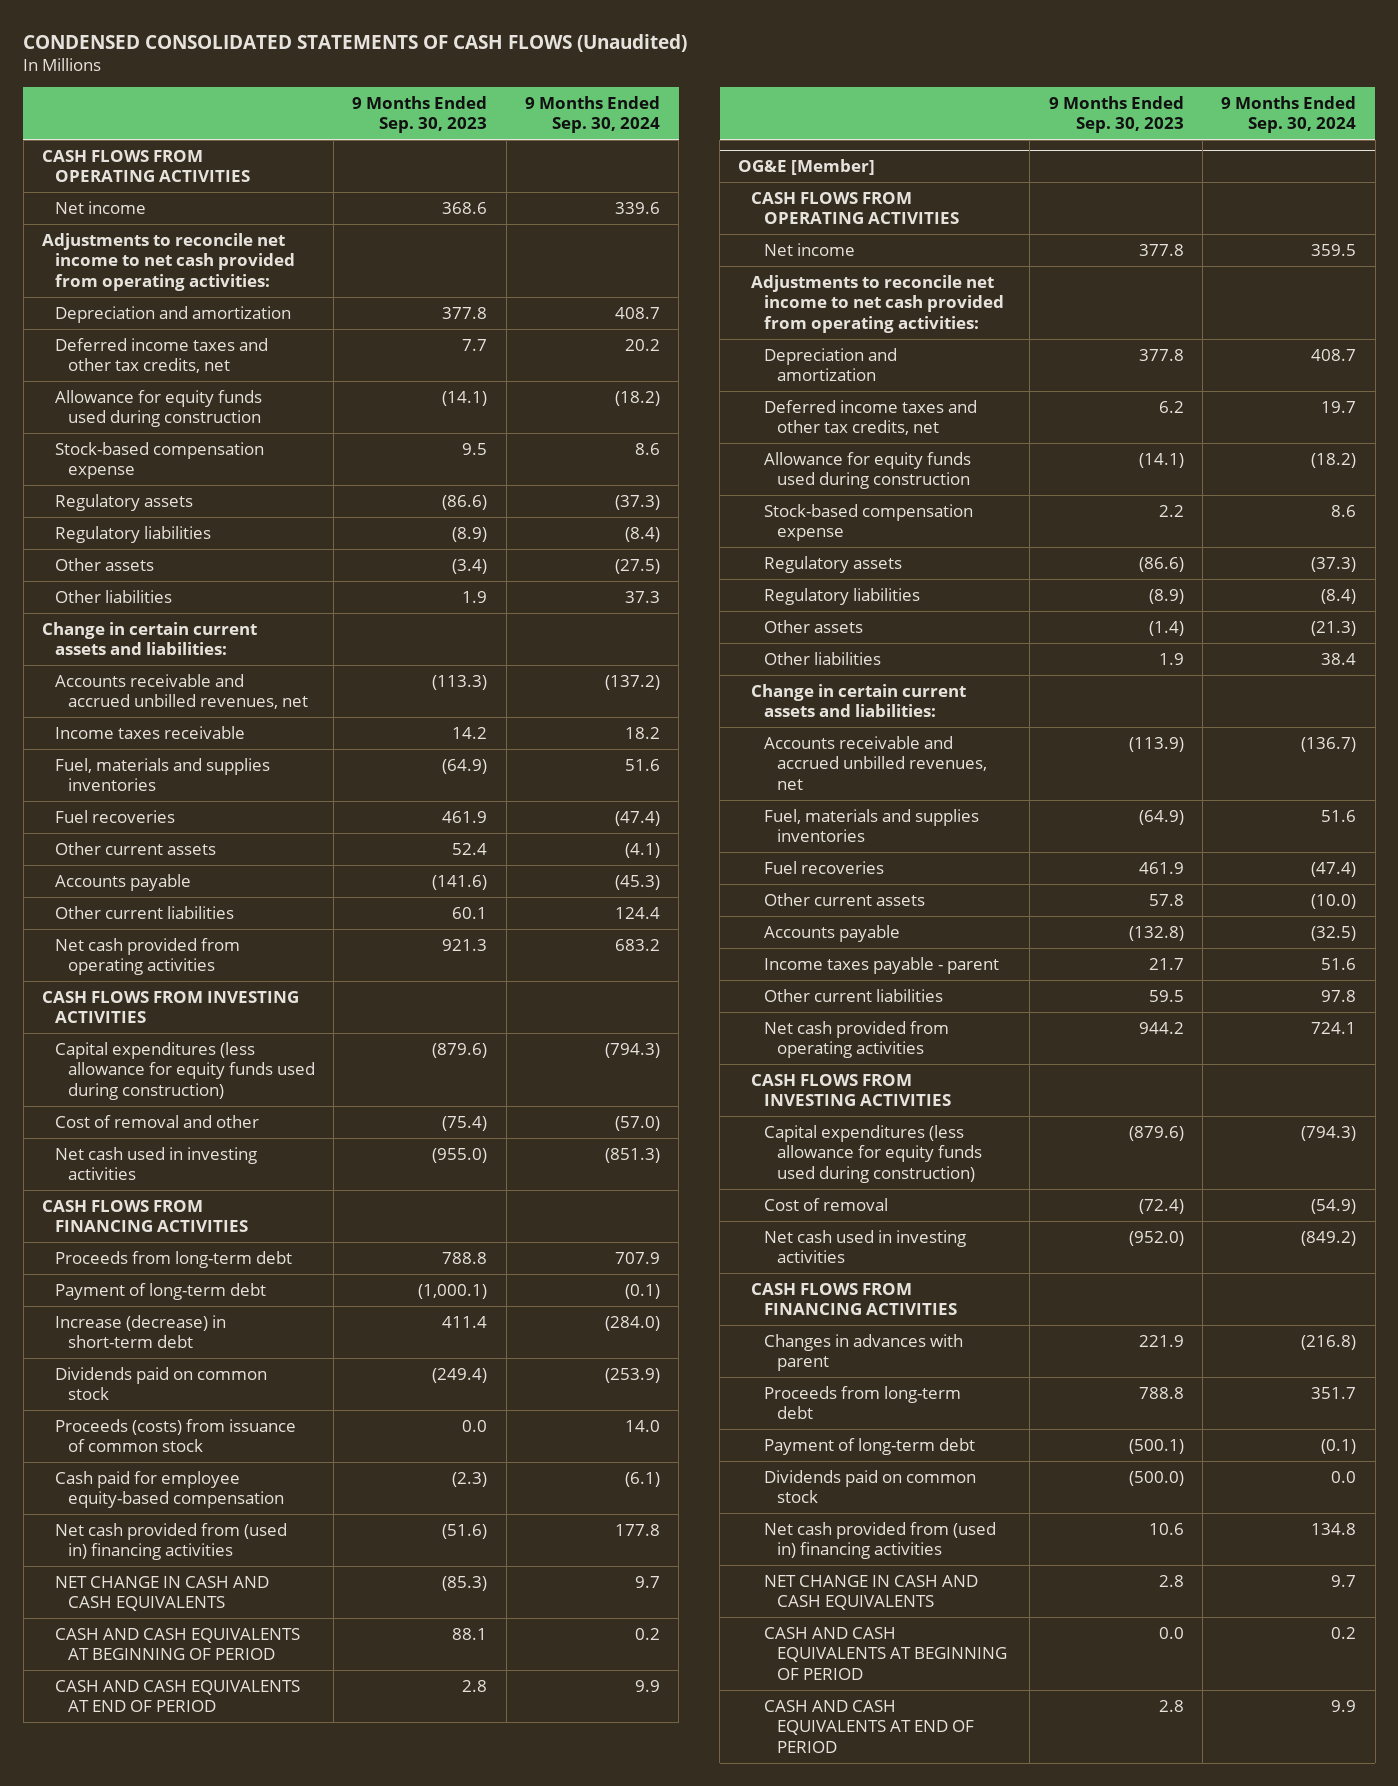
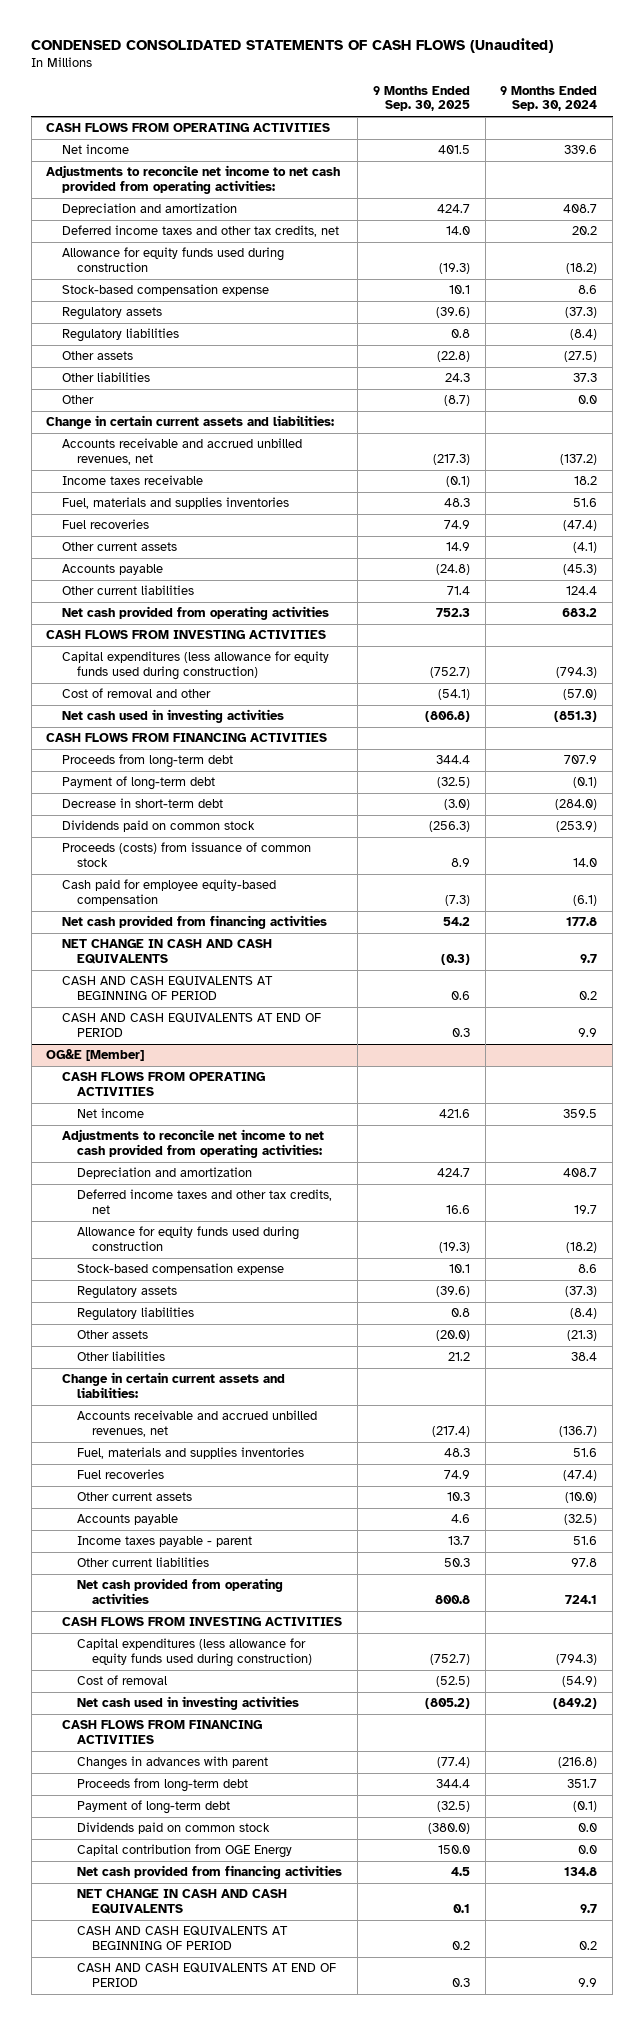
[352,95,488,134] 9 Months Ended Sep. 30, 2023 -> none
none -> [372,85,470,112] 9 Months Ended Sep. 30, 2025
none -> [61,395,94,405] Other
[54,1314,226,1349] Increase (decrease) in short-term debt -> [61,798,223,809] Decrease in short-term debt
[54,1522,287,1561] Net cash provided from (used in) financing activities -> [61,915,327,930] Net cash provided from financing activities
none -> [77,1844,293,1859] Capital contribution from OGE Energy
[763,1521,996,1560] Net cash provided from (used in) financing activities -> [77,1865,343,1880] Net cash provided from financing activities

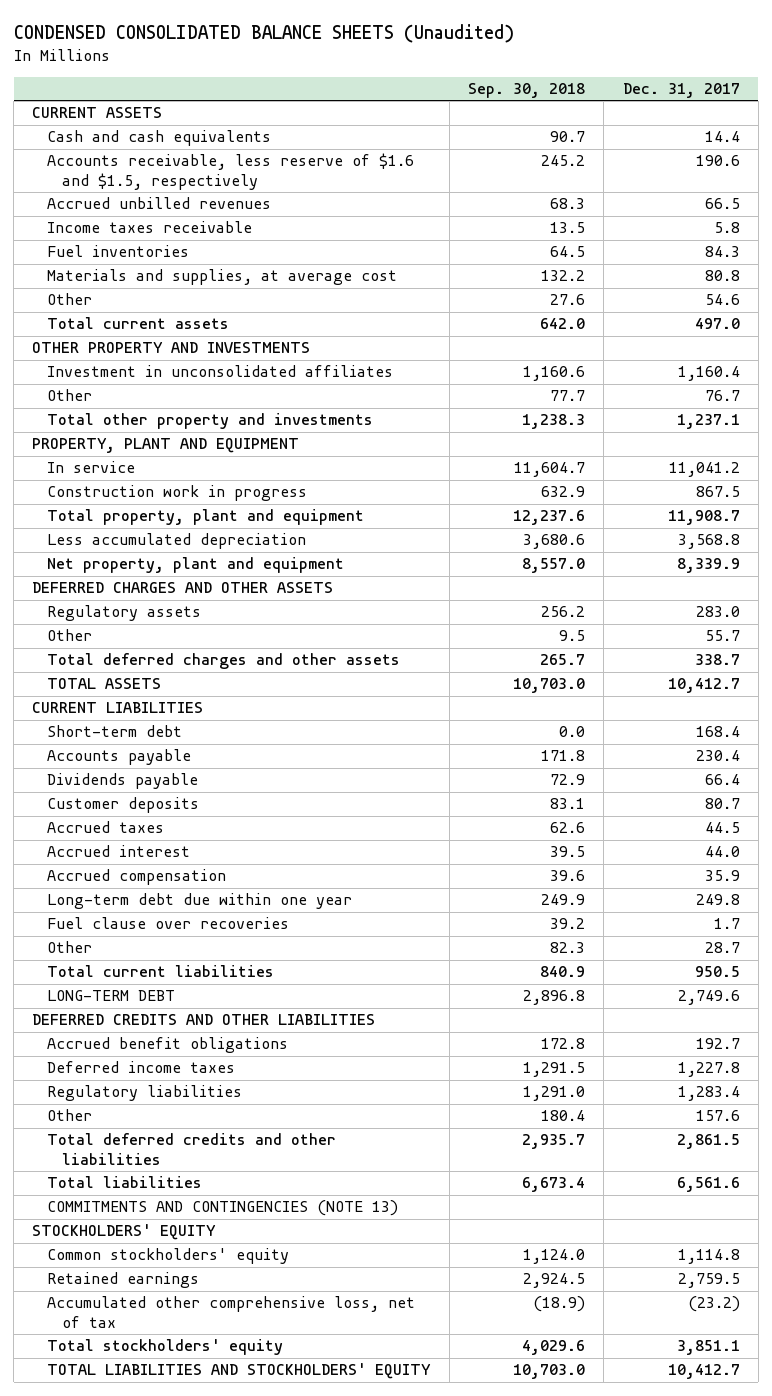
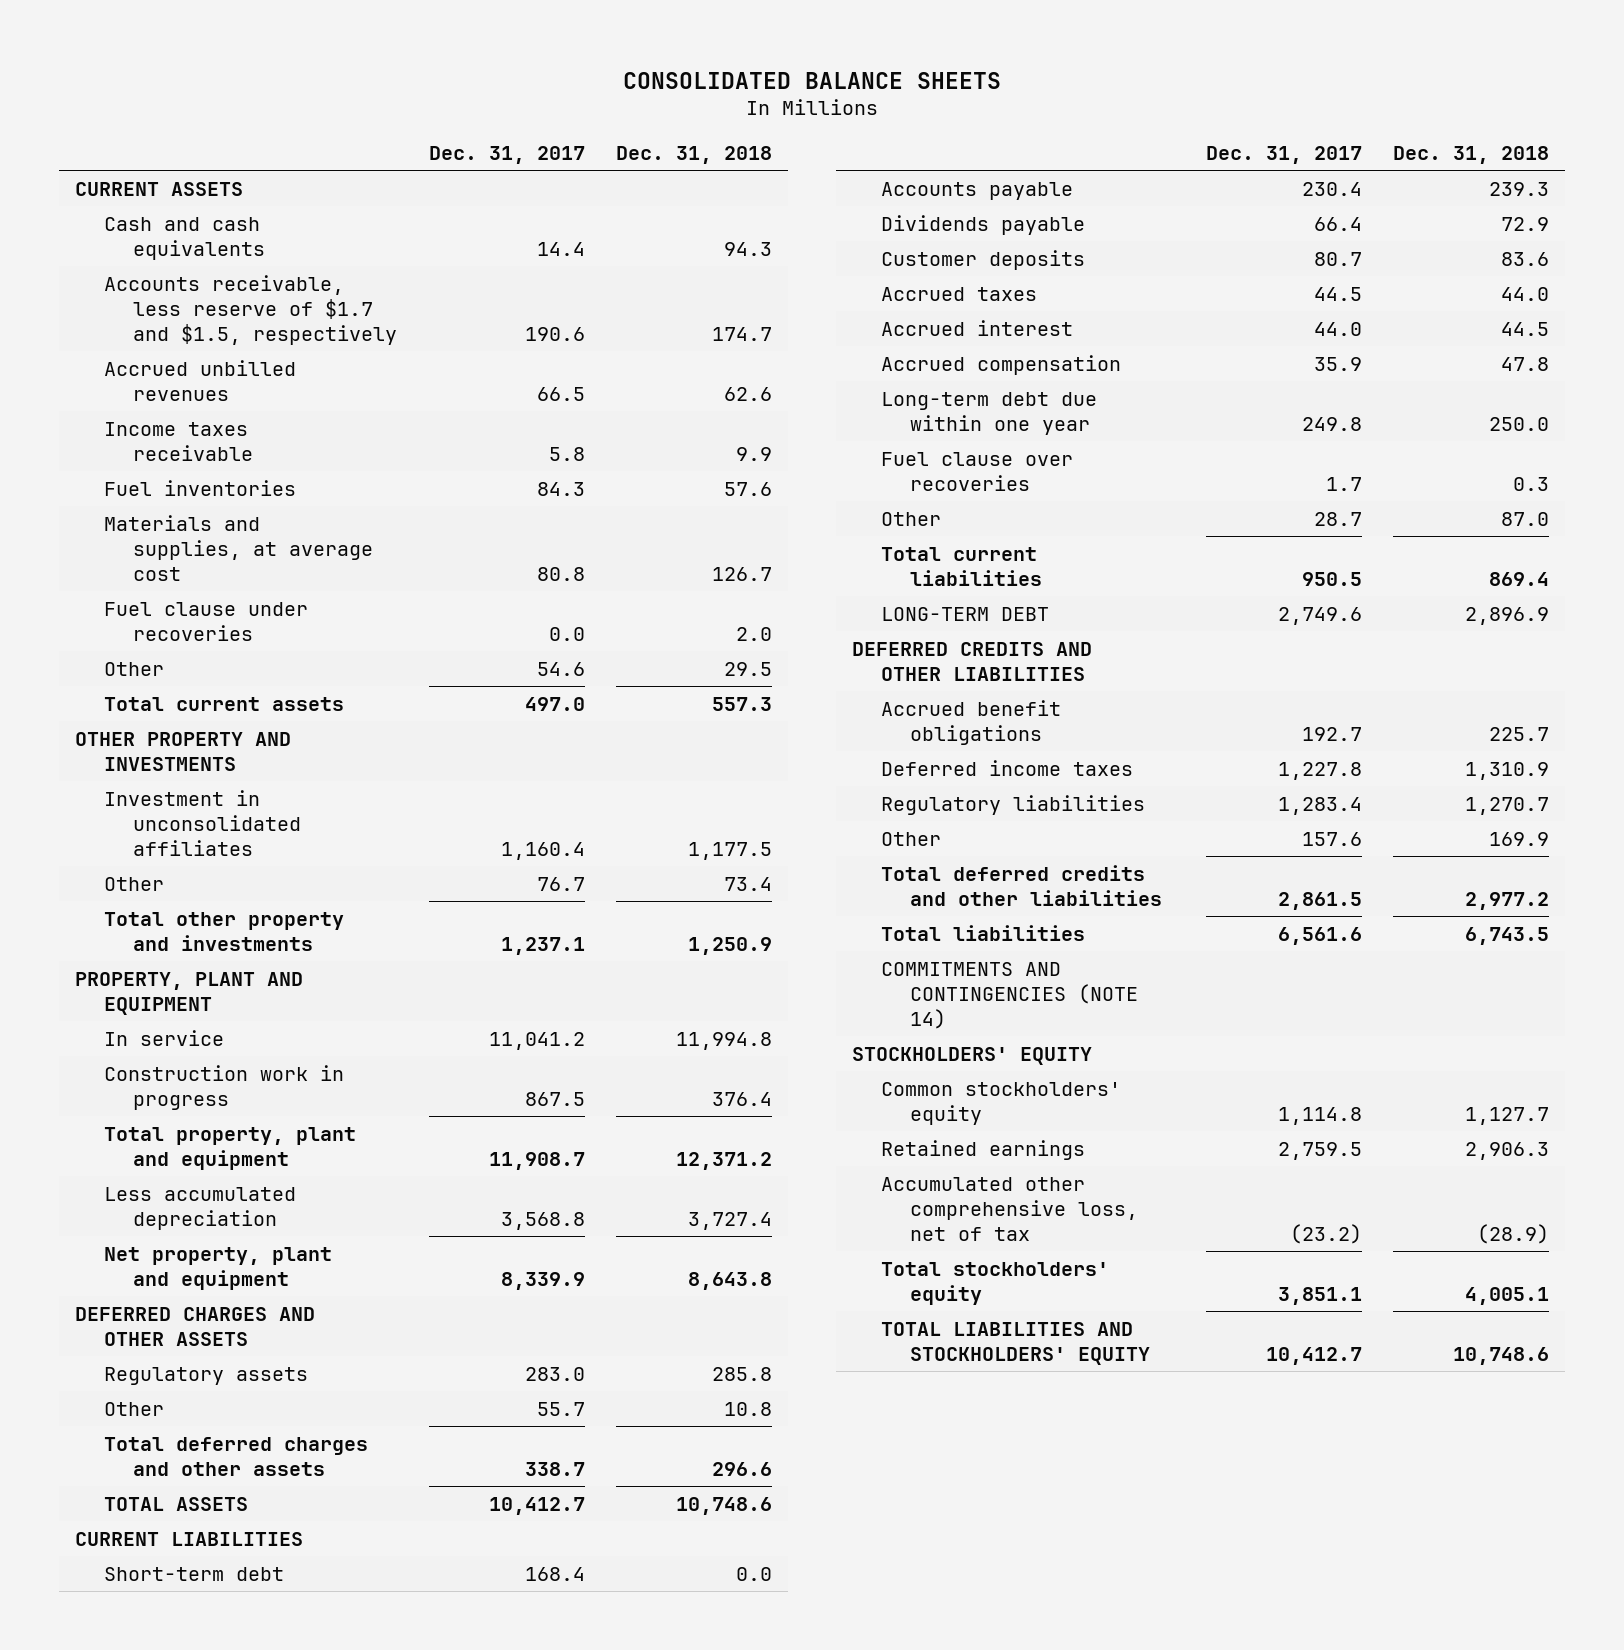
[13,23,514,43] CONDENSED CONSOLIDATED BALANCE SHEETS (Unaudited) -> [623,72,1002,90] CONSOLIDATED BALANCE SHEETS
[467,83,585,99] Sep. 30, 2018 -> none
none -> [616,145,773,164] Dec. 31, 2018
[47,153,415,190] Accounts receivable, less reserve of $1.6 and $1.5, respectively -> [103,274,398,345] Accounts receivable, less reserve of $1.7 and $1.5, respectively
none -> [103,601,308,641] Fuel clause under recoveries
[47,1200,399,1217] COMMITMENTS AND CONTINGENCIES (NOTE 13) -> [881,961,1139,1029] COMMITMENTS AND CONTINGENCIES (NOTE 14)

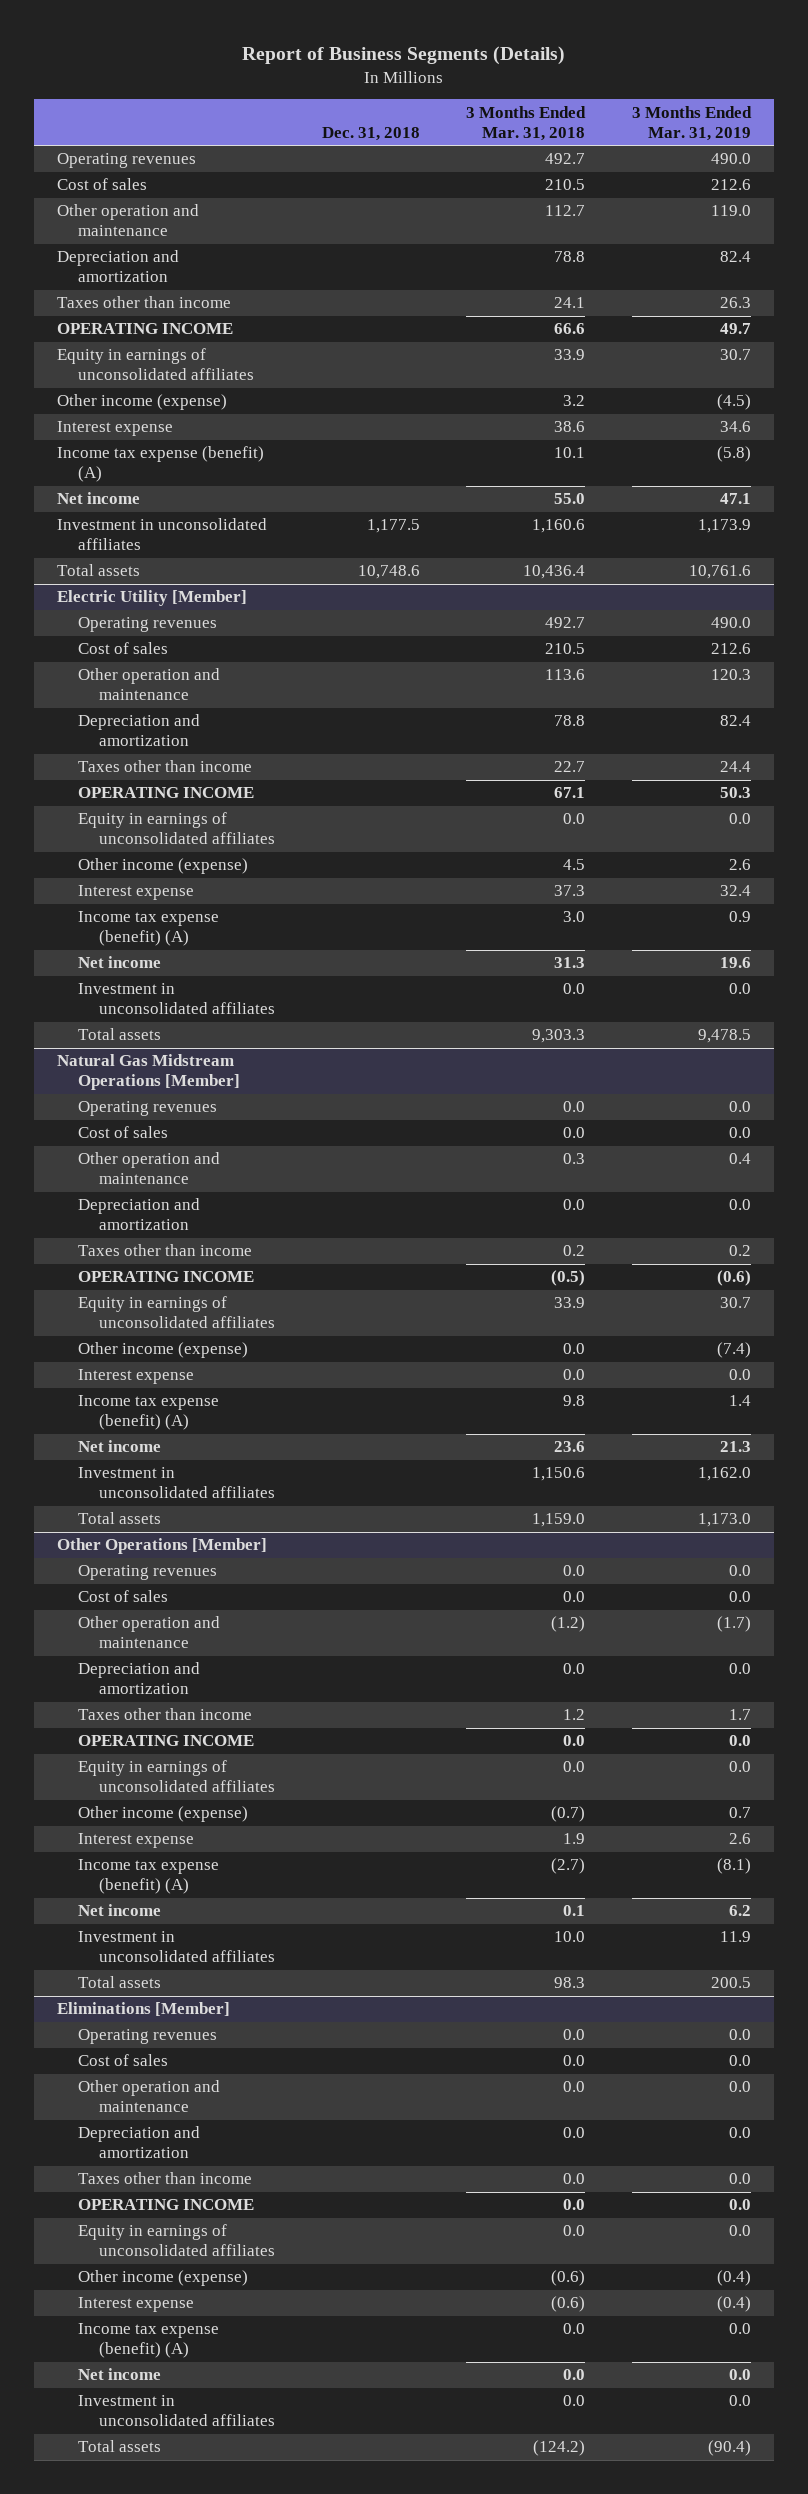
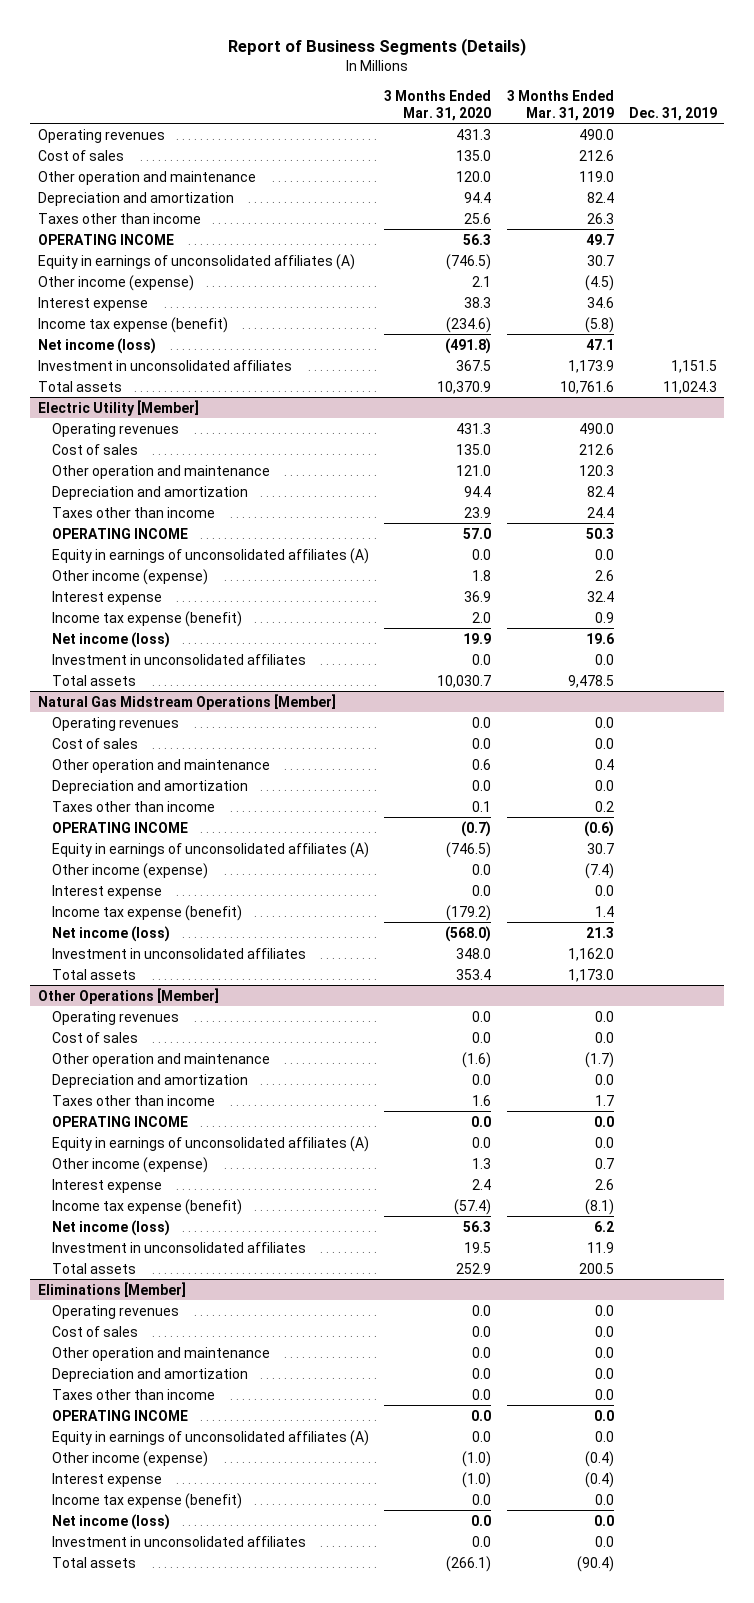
[321,126,420,141] Dec. 31, 2018 -> none
[466,105,587,141] 3 Months Ended Mar. 31, 2018 -> none
none -> [384,90,492,121] 3 Months Ended Mar. 31, 2020
none -> [628,106,717,121] Dec. 31, 2019
[57,348,255,381] Equity in earnings of unconsolidated affiliates -> [37,253,355,270] Equity in earnings of unconsolidated affiliates (A)
[57,446,265,483] Income tax expense (benefit) (A) -> [37,316,228,333] Income tax expense (benefit)
[57,492,141,505] Net income -> [37,337,156,354] Net income (loss)
[78,812,276,845] Equity in earnings of unconsolidated affiliates -> [52,547,370,564] Equity in earnings of unconsolidated affiliates (A)
[78,911,220,947] Income tax expense (benefit) (A) -> [52,610,243,627] Income tax expense (benefit)
[78,956,162,969] Net income -> [52,631,171,648] Net income (loss)
[78,1296,276,1329] Equity in earnings of unconsolidated affiliates -> [52,841,370,858] Equity in earnings of unconsolidated affiliates (A)
[78,1395,220,1431] Income tax expense (benefit) (A) -> [52,904,243,921] Income tax expense (benefit)
[78,1440,162,1453] Net income -> [52,925,171,942] Net income (loss)
[78,1760,276,1793] Equity in earnings of unconsolidated affiliates -> [52,1135,370,1152] Equity in earnings of unconsolidated affiliates (A)
[78,1859,220,1895] Income tax expense (benefit) (A) -> [52,1198,243,1215] Income tax expense (benefit)
[78,1904,162,1917] Net income -> [52,1219,171,1236] Net income (loss)
[78,2224,276,2257] Equity in earnings of unconsolidated affiliates -> [52,1429,370,1446] Equity in earnings of unconsolidated affiliates (A)
[78,2323,220,2359] Income tax expense (benefit) (A) -> [52,1492,243,1509] Income tax expense (benefit)
[78,2368,162,2381] Net income -> [52,1513,171,1530] Net income (loss)

